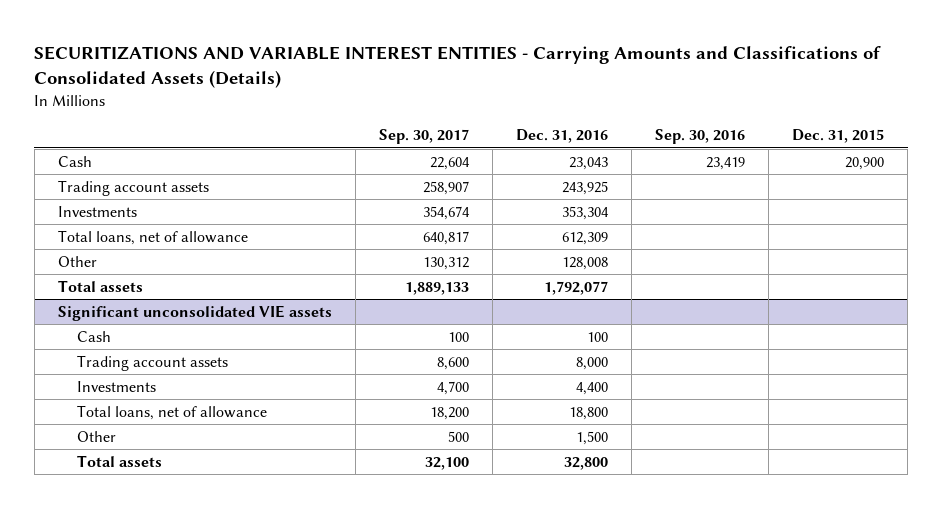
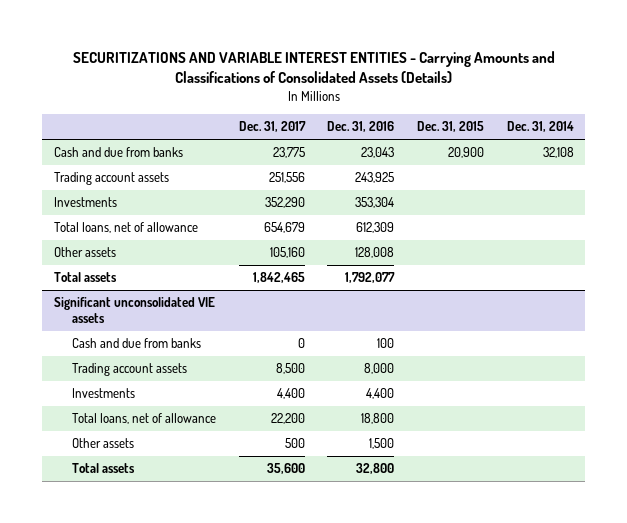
[379,129,470,145] Sep. 30, 2017 -> none
[655,129,746,145] Sep. 30, 2016 -> none
none -> [238,121,306,133] Dec. 31, 2017
none -> [506,121,574,133] Dec. 31, 2014
[57,155,92,167] Cash -> [53,147,183,158] Cash and due from banks
[57,255,97,267] Other -> [53,247,116,258] Other assets
[76,330,111,342] Cash -> [72,338,202,349] Cash and due from banks
[76,430,116,442] Other -> [72,438,135,449] Other assets

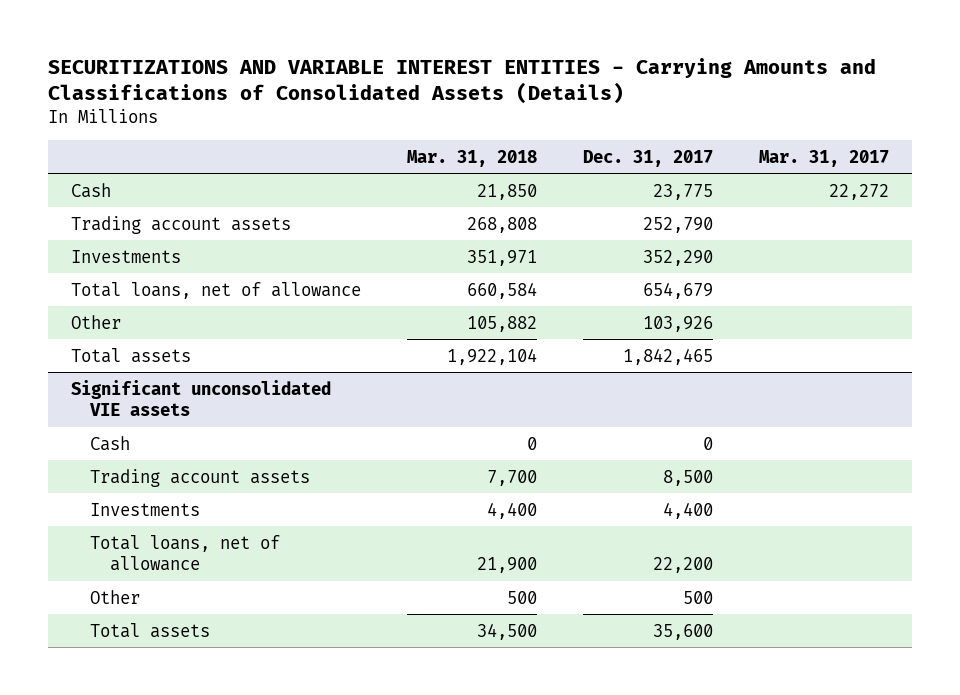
[327,121,395,133] Dec. 31, 2016 -> none
[417,121,485,133] Dec. 31, 2015 -> none
[506,121,574,133] Dec. 31, 2014 -> none
none -> [406,149,537,167] Mar. 31, 2018
none -> [758,149,889,167] Mar. 31, 2017
[53,147,183,158] Cash and due from banks -> [70,182,111,198] Cash
[268,172,305,184] 251,556 -> [642,216,713,233] 252,790
[53,247,116,258] Other assets -> [70,314,121,329] Other
[269,247,305,259] 105,160 -> [642,315,713,332] 103,926
[72,338,202,349] Cash and due from banks -> [90,435,131,451] Cash
[72,438,135,449] Other assets -> [90,589,141,604] Other

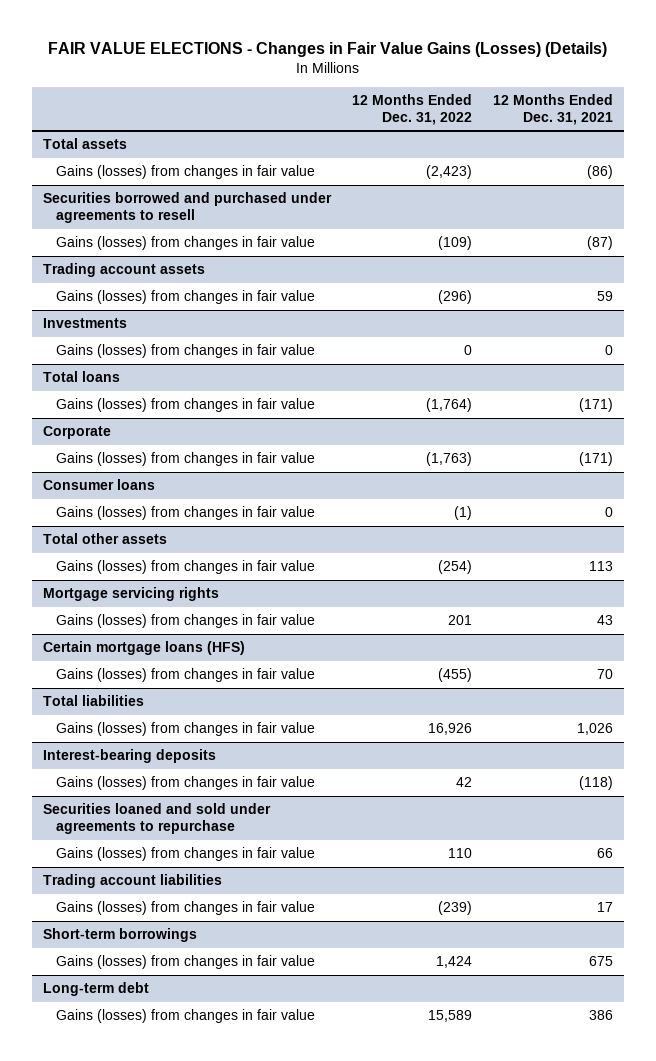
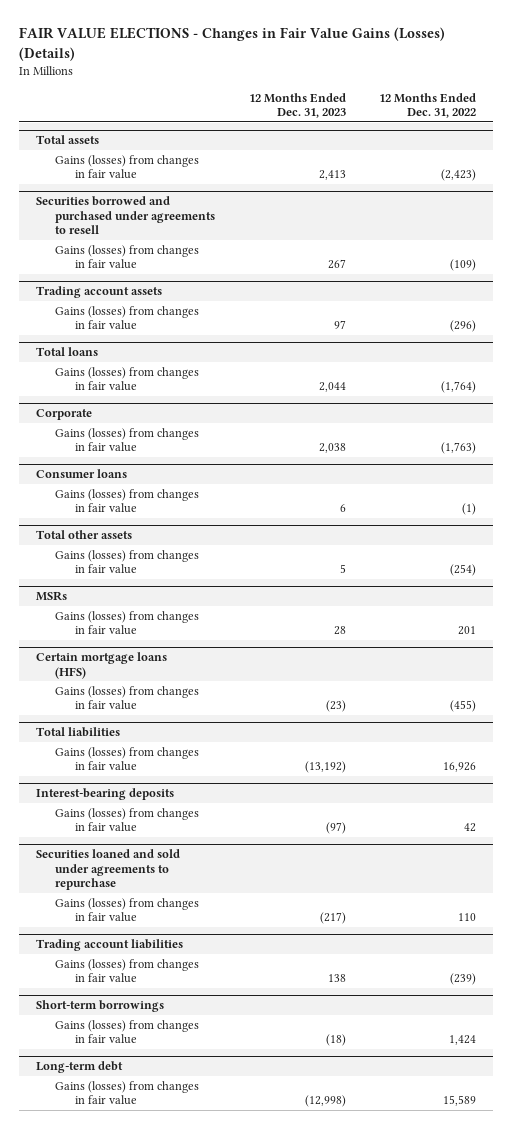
[493,93,614,125] 12 Months Ended Dec. 31, 2021 -> none
none -> [248,92,346,119] 12 Months Ended Dec. 31, 2023
[42,318,127,329] Investments -> none
[55,344,315,359] Gains (losses) from changes in fair value -> none
[42,587,219,602] Mortgage servicing rights -> [35,591,67,602] MSRs

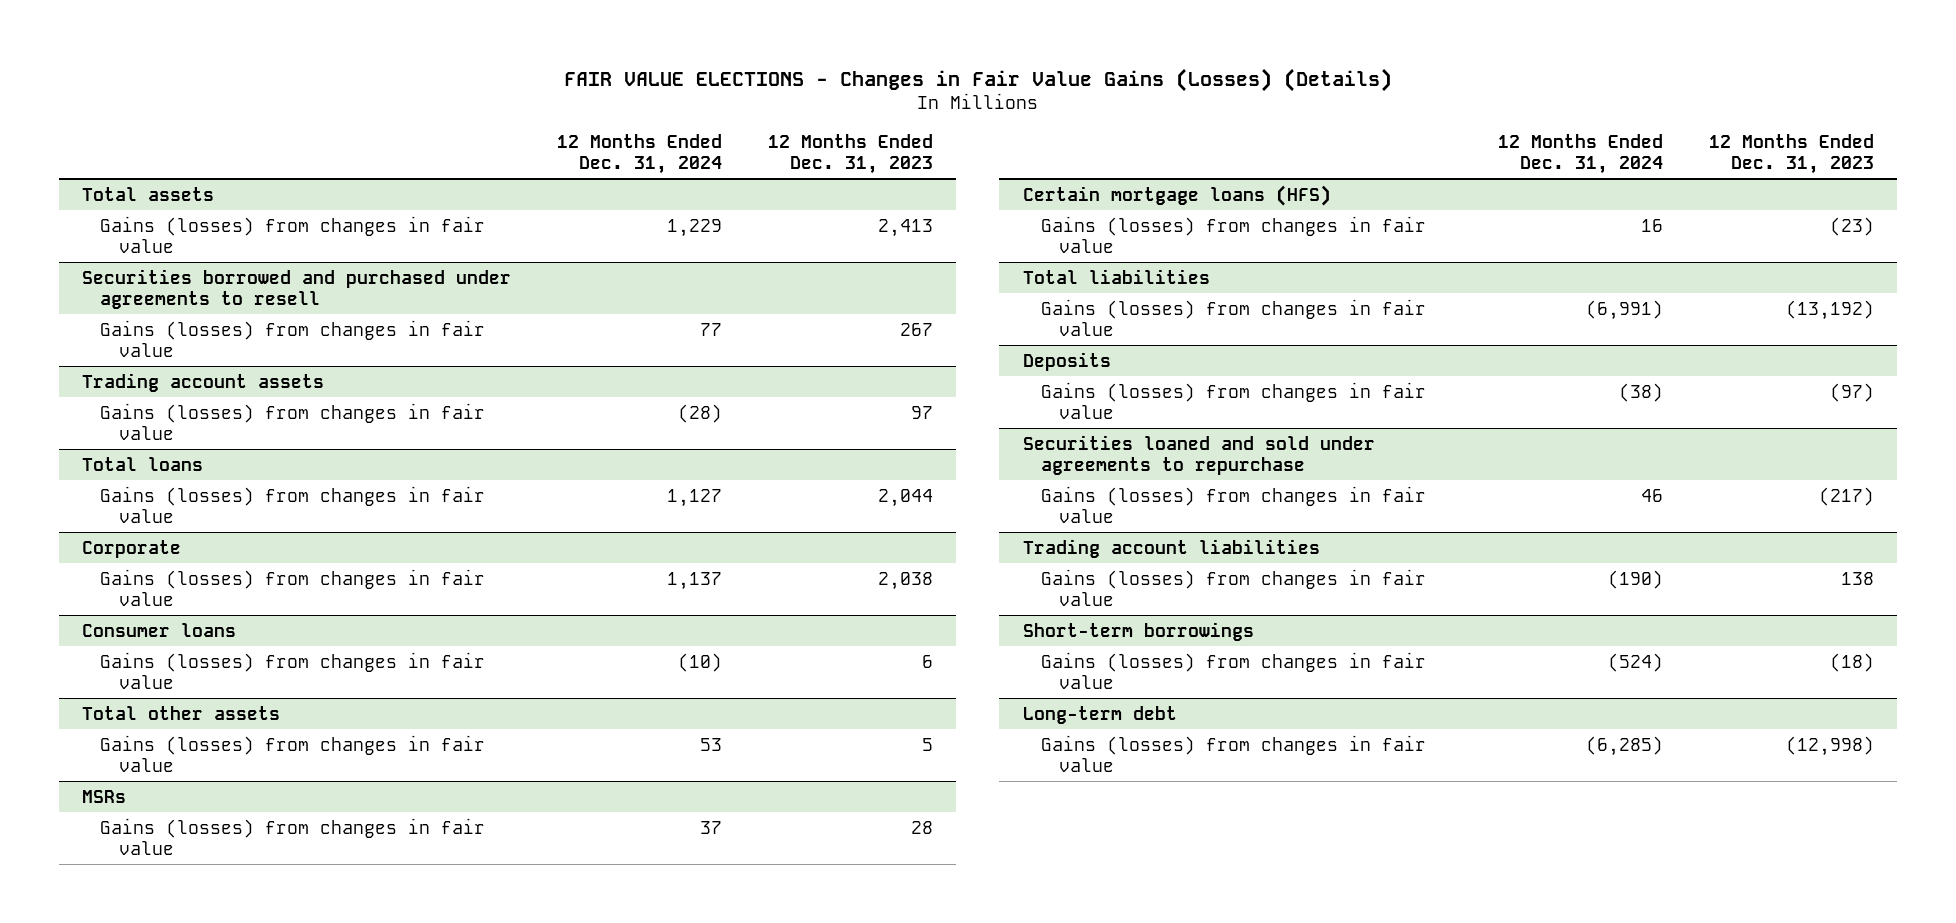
[379,92,477,119] 12 Months Ended Dec. 31, 2022 -> none
none -> [557,133,723,174] 12 Months Ended Dec. 31, 2024
[35,788,174,801] Interest-bearing deposits -> [1022,351,1111,371] Deposits

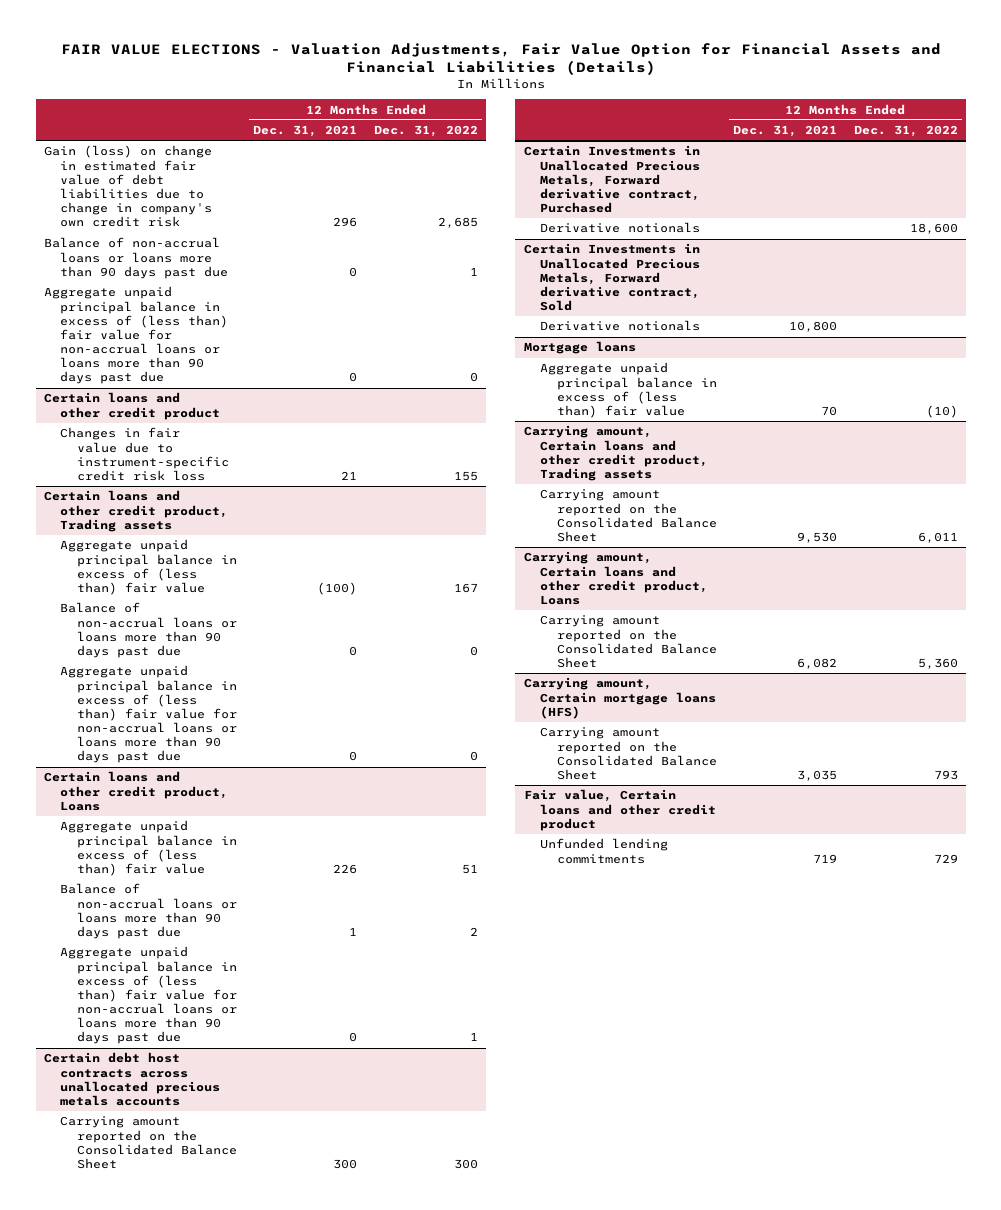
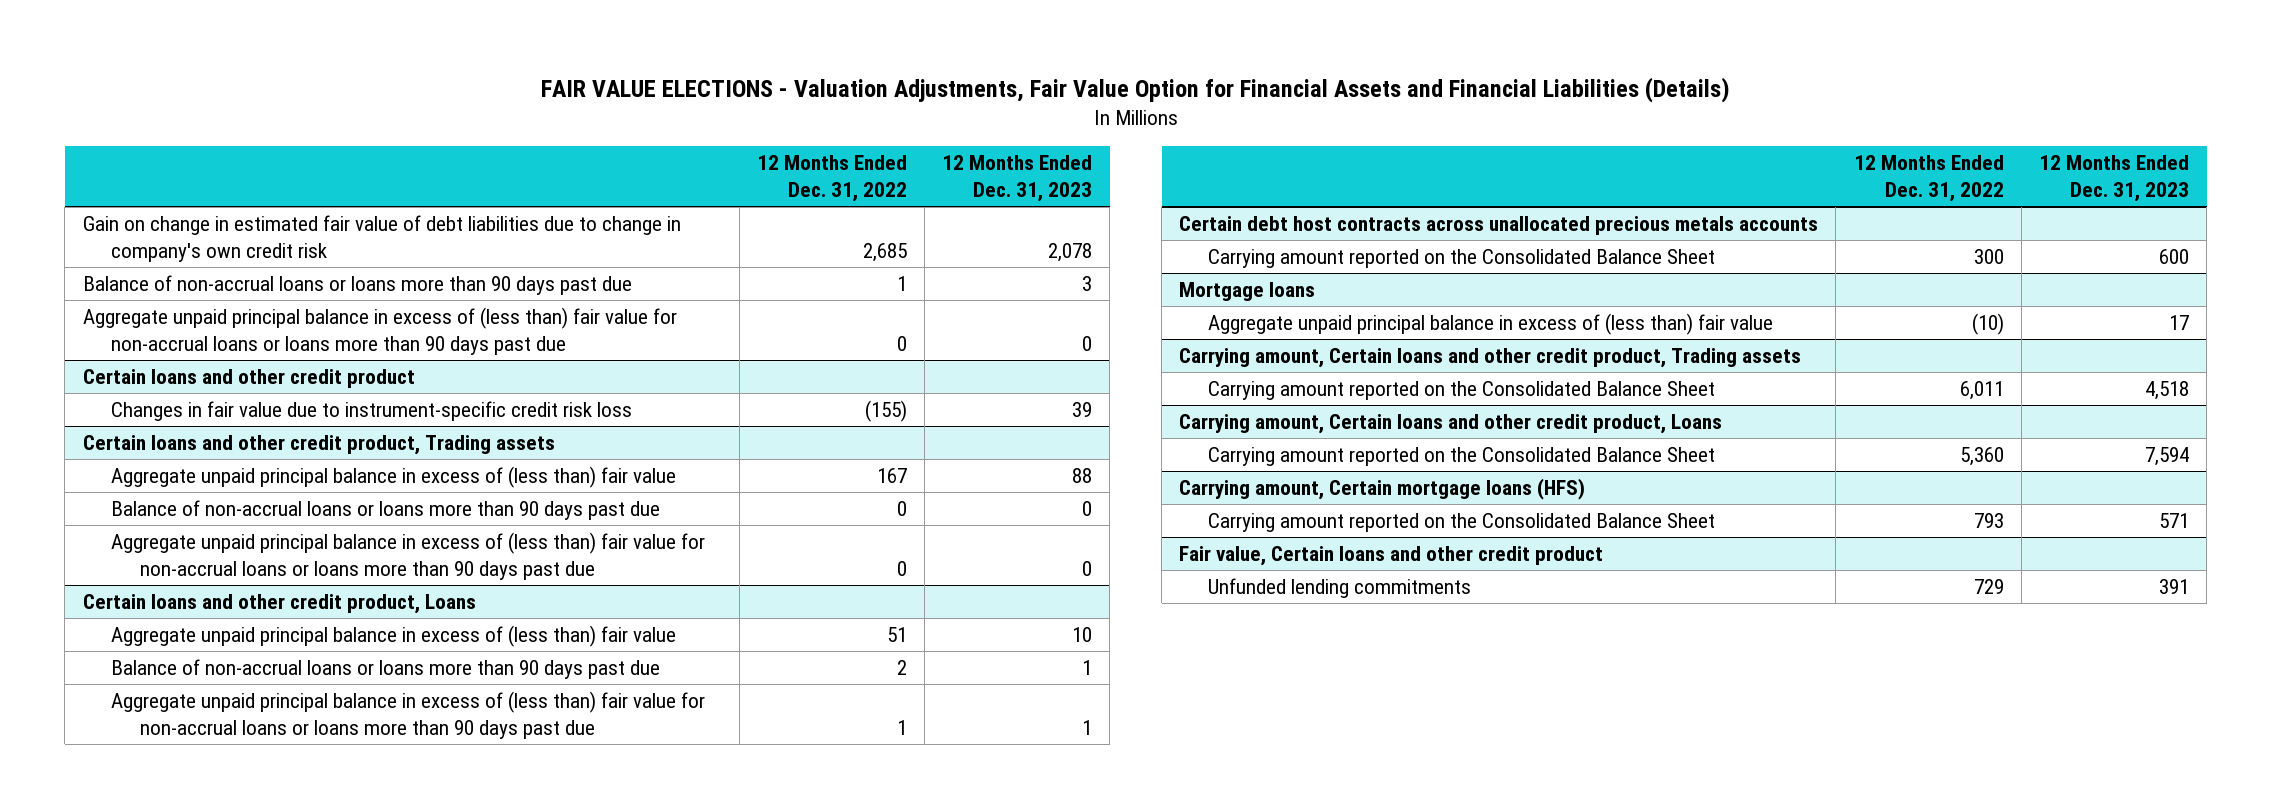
[253,125,358,138] Dec. 31, 2021 -> none
none -> [942,155,1093,202] 12 Months Ended Dec. 31, 2023
[43,145,213,228] Gain (loss) on change in estimated fair value of debt liabilities due to change in company's own credit risk -> [82,215,681,262] Gain on change in estimated fair value of debt liabilities due to change in company's own credit risk
[453,470,478,481] 155 -> [864,400,907,423] (155)
[523,145,701,214] Certain Investments in Unallocated Precious Metals, Forward derivative contract, Purchased -> none
[540,222,701,234] Derivative notionals -> none
[523,243,701,312] Certain Investments in Unallocated Precious Metals, Forward derivative contract, Sold -> none
[540,320,701,332] Derivative notionals -> none

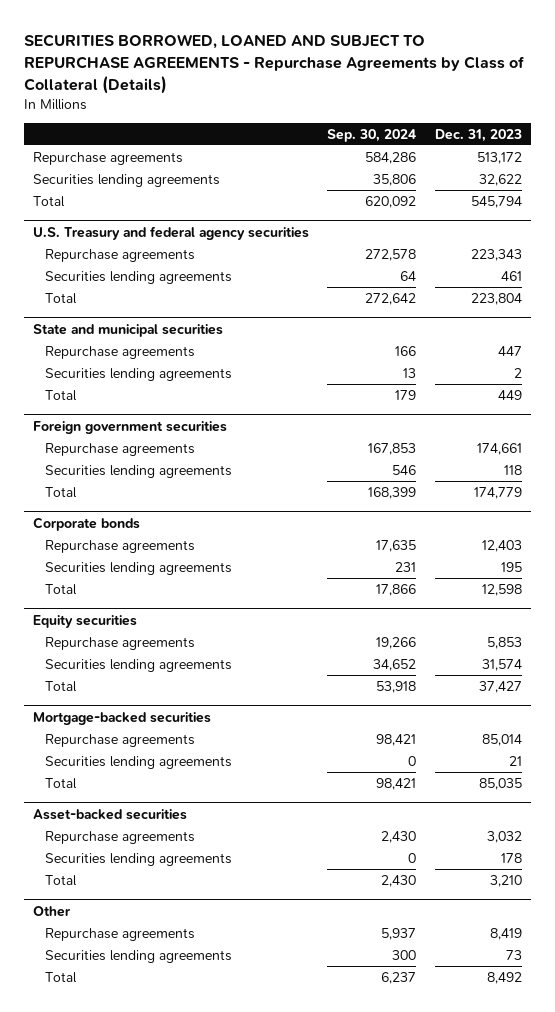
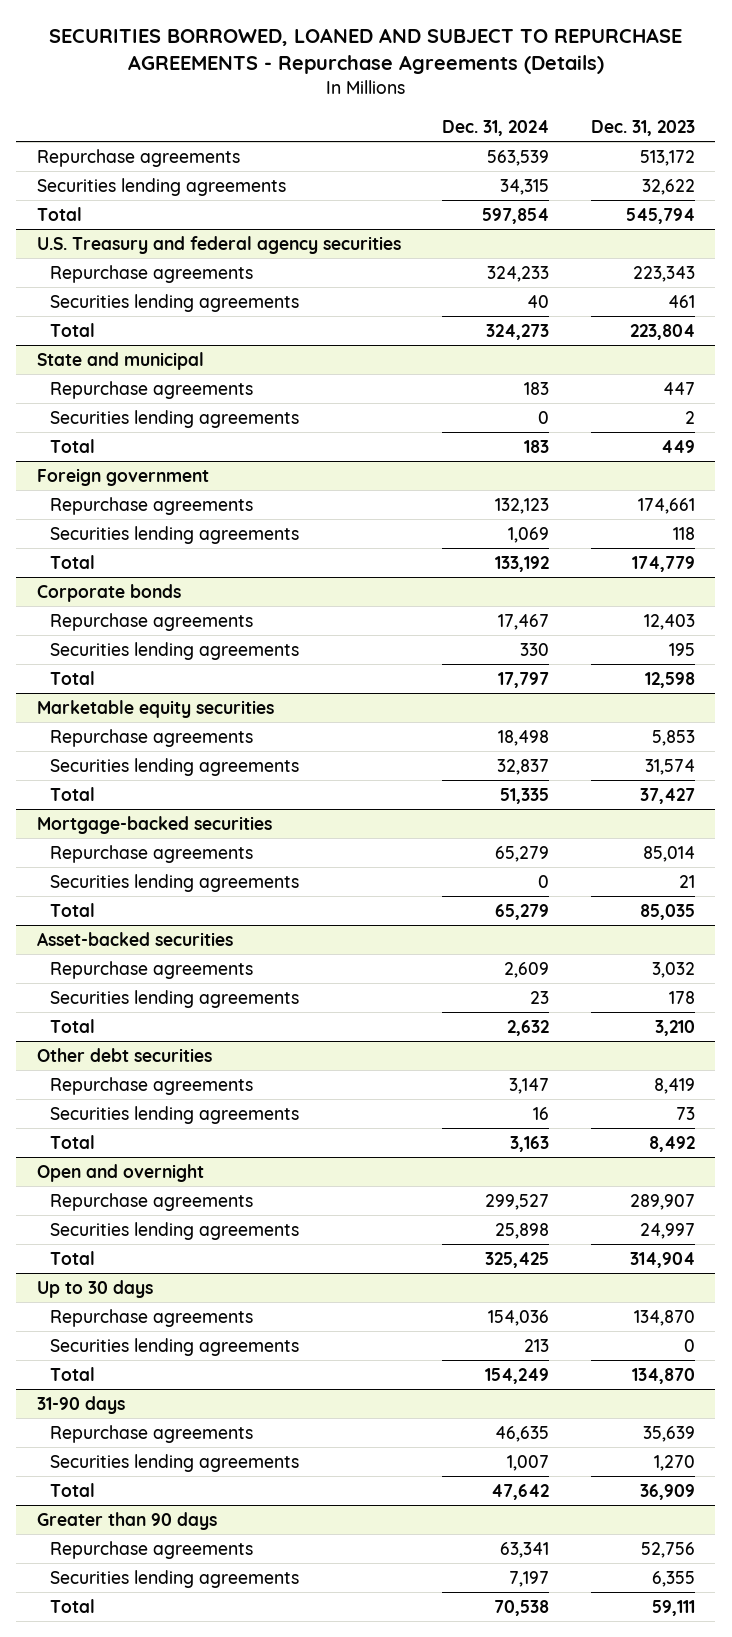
[24,34,526,94] SECURITIES BORROWED, LOANED AND SUBJECT TO REPURCHASE AGREEMENTS - Repurchase Agreements by Class of Collateral (Details) -> [48,28,682,75] SECURITIES BORROWED, LOANED AND SUBJECT TO REPURCHASE AGREEMENTS - Repurchase Agreements (Details)
[327,128,417,142] Sep. 30, 2024 -> none
none -> [442,119,550,136] Dec. 31, 2024
[33,323,224,337] State and municipal securities -> [36,351,204,370] State and municipal
[33,420,228,434] Foreign government securities -> [36,467,209,486] Foreign government
[33,614,138,628] Equity securities -> [36,699,274,718] Marketable equity securities
[33,905,72,917] Other -> [36,1047,212,1062] Other debt securities
none -> [36,1163,204,1182] Open and overnight
none -> [49,1192,253,1211] Repurchase agreements
none -> [49,1221,299,1240] Securities lending agreements
none -> [49,1250,95,1265] Total
none -> [36,1279,153,1298] Up to 30 days
none -> [49,1308,253,1327] Repurchase agreements
none -> [49,1337,299,1356] Securities lending agreements
none -> [49,1366,95,1381] Total
none -> [36,1395,125,1414] 31-90 days
none -> [49,1424,253,1443] Repurchase agreements
none -> [49,1453,299,1472] Securities lending agreements
none -> [49,1482,95,1497] Total
none -> [36,1511,217,1530] Greater than 90 days
none -> [49,1540,253,1559] Repurchase agreements
none -> [49,1569,299,1588] Securities lending agreements
none -> [49,1598,95,1613] Total

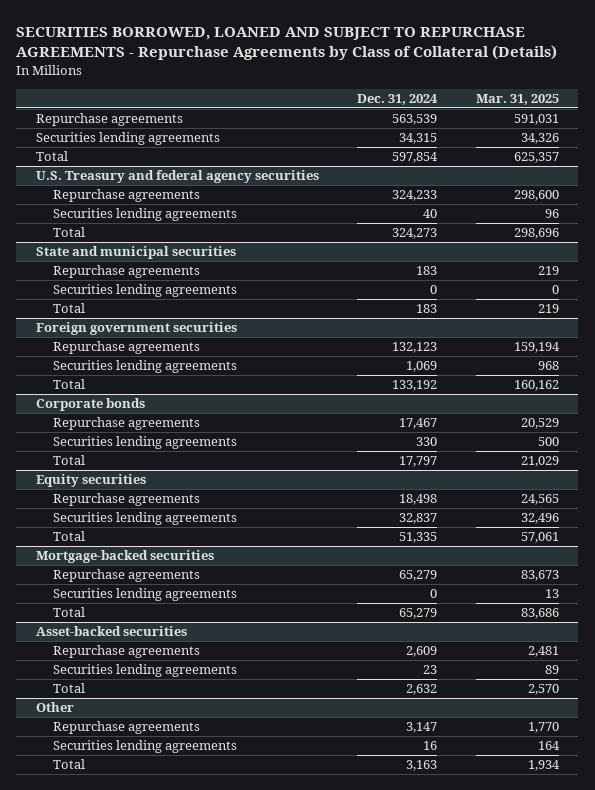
[48,28,682,75] SECURITIES BORROWED, LOANED AND SUBJECT TO REPURCHASE AGREEMENTS - Repurchase Agreements (Details) -> [16,26,558,61] SECURITIES BORROWED, LOANED AND SUBJECT TO REPURCHASE AGREEMENTS - Repurchase Agreements by Class of Collateral (Details)
[590,119,695,136] Dec. 31, 2023 -> none
none -> [476,93,560,105] Mar. 31, 2025
[36,351,204,370] State and municipal -> [35,246,236,260] State and municipal securities
[36,467,209,486] Foreign government -> [35,322,237,336] Foreign government securities
[36,699,274,718] Marketable equity securities -> [35,474,146,488] Equity securities
[36,1047,212,1062] Other debt securities -> [35,702,74,713] Other
[36,1163,204,1182] Open and overnight -> none
[49,1192,253,1211] Repurchase agreements -> none
[49,1221,299,1240] Securities lending agreements -> none
[49,1250,95,1265] Total -> none
[36,1279,153,1298] Up to 30 days -> none
[49,1308,253,1327] Repurchase agreements -> none
[49,1337,299,1356] Securities lending agreements -> none
[49,1366,95,1381] Total -> none
[36,1395,125,1414] 31-90 days -> none
[49,1424,253,1443] Repurchase agreements -> none
[49,1453,299,1472] Securities lending agreements -> none
[49,1482,95,1497] Total -> none
[36,1511,217,1530] Greater than 90 days -> none
[49,1540,253,1559] Repurchase agreements -> none
[49,1569,299,1588] Securities lending agreements -> none
[49,1598,95,1613] Total -> none

